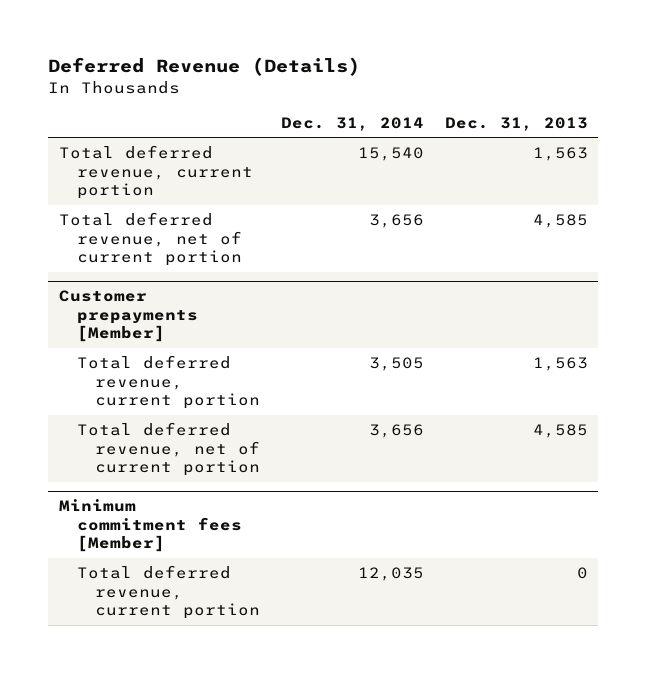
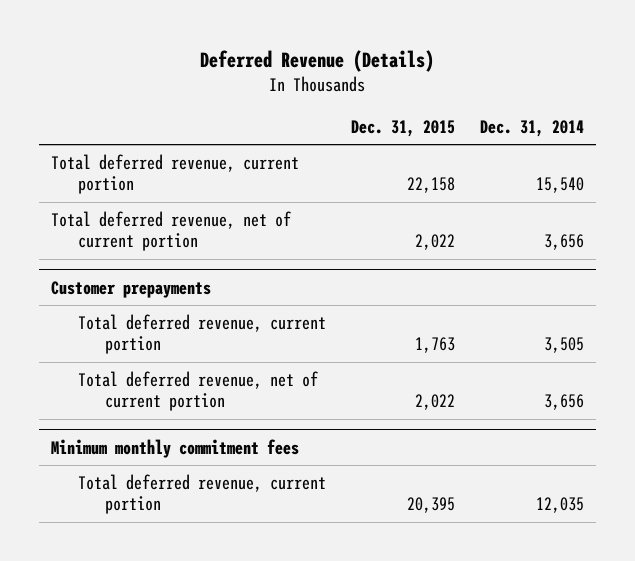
[444,117,588,132] Dec. 31, 2013 -> none
none -> [350,120,455,138] Dec. 31, 2015
[58,290,199,343] Customer prepayments [Member] -> [51,280,212,298] Customer prepayments
[58,499,243,553] Minimum commitment fees [Member] -> [51,438,300,458] Minimum monthly commitment fees

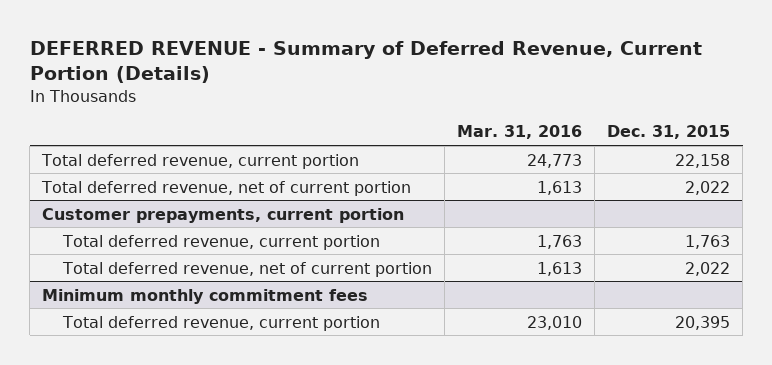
[200,49,435,72] Deferred Revenue (Details) -> [29,40,702,83] DEFERRED REVENUE - Summary of Deferred Revenue, Current Portion (Details)
[479,120,584,138] Dec. 31, 2014 -> none
none -> [457,125,583,140] Mar. 31, 2016
[51,280,212,298] Customer prepayments -> [42,207,405,223] Customer prepayments, current portion

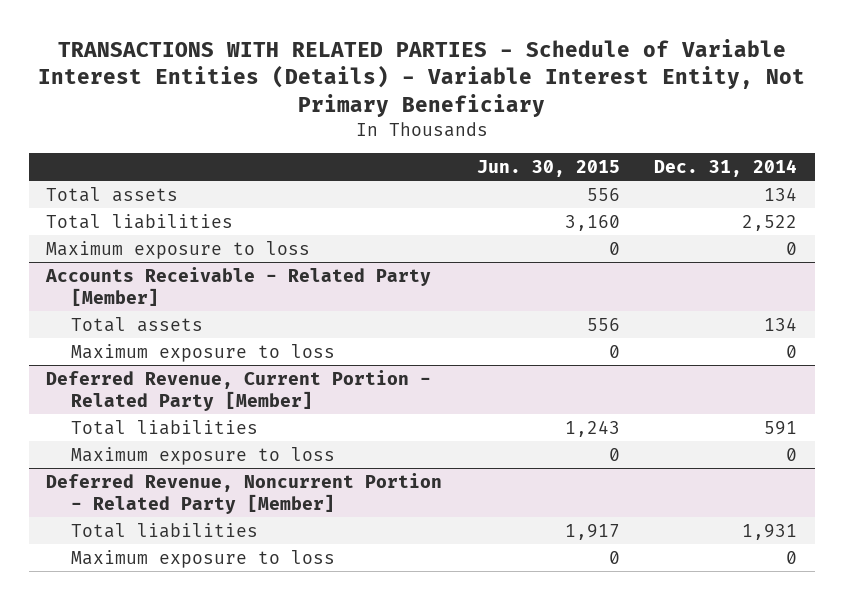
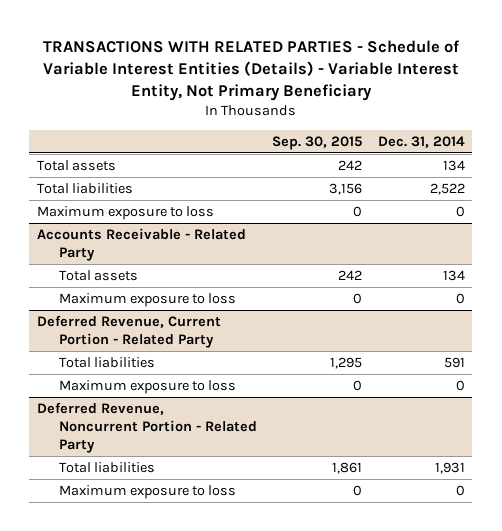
[476,160,620,178] Jun. 30, 2015 -> none
none -> [272,135,363,150] Sep. 30, 2015
[45,266,432,306] Accounts Receivable - Related Party [Member] -> [37,228,247,261] Accounts Receivable - Related Party
[46,369,432,411] Deferred Revenue, Current Portion - Related Party [Member] -> [37,315,222,348] Deferred Revenue, Current Portion - Related Party
[46,472,443,514] Deferred Revenue, Noncurrent Portion - Related Party [Member] -> [37,402,257,453] Deferred Revenue, Noncurrent Portion - Related Party

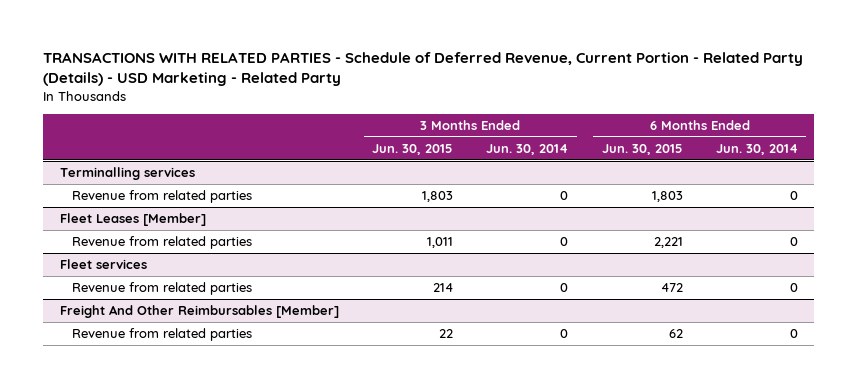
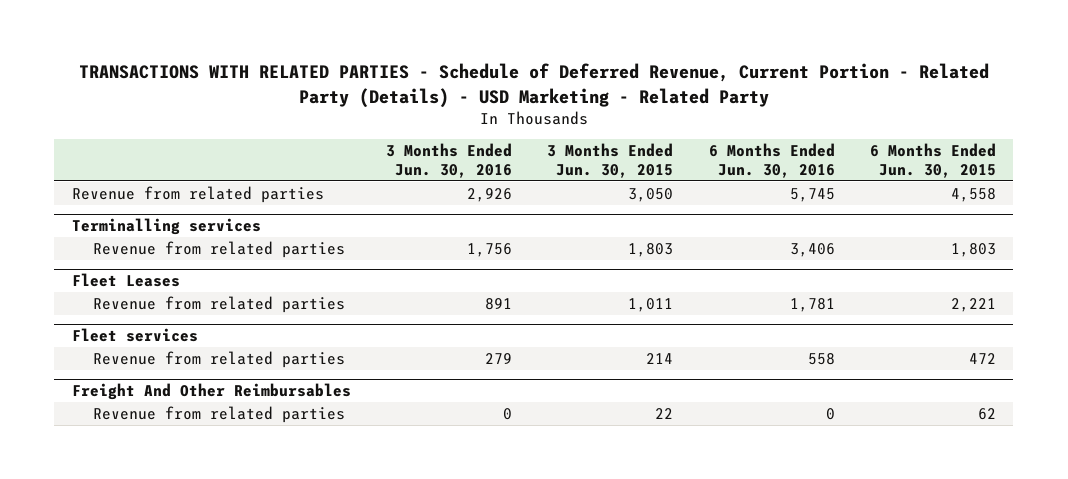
[486,143,569,155] Jun. 30, 2014 -> none
[715,143,798,155] Jun. 30, 2014 -> none
none -> [386,143,513,178] 3 Months Ended Jun. 30, 2016
none -> [708,143,835,178] 6 Months Ended Jun. 30, 2016
none -> [71,186,324,204] Revenue from related parties
[60,213,207,227] Fleet Leases [Member] -> [71,273,180,288] Fleet Leases
[60,305,340,319] Freight And Other Reimbursables [Member] -> [71,383,351,401] Freight And Other Reimbursables

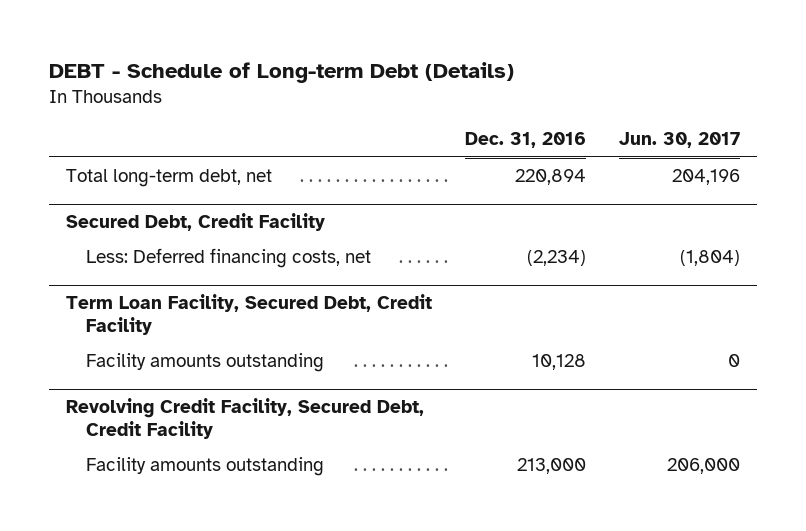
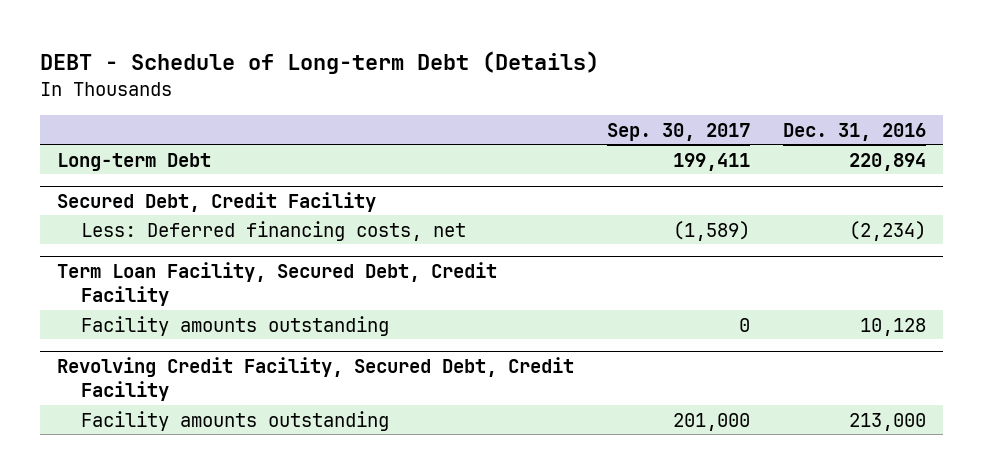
[619,132,741,149] Jun. 30, 2017 -> none
none -> [606,122,750,141] Sep. 30, 2017
[65,168,272,187] Total long-term debt, net -> [56,152,211,171] Long-term Debt

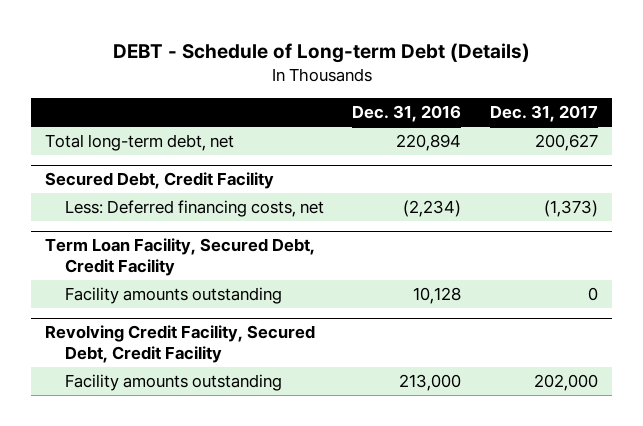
[606,122,750,141] Sep. 30, 2017 -> none
none -> [489,105,598,123] Dec. 31, 2017
[56,152,211,171] Long-term Debt -> [45,134,235,152] Total long-term debt, net

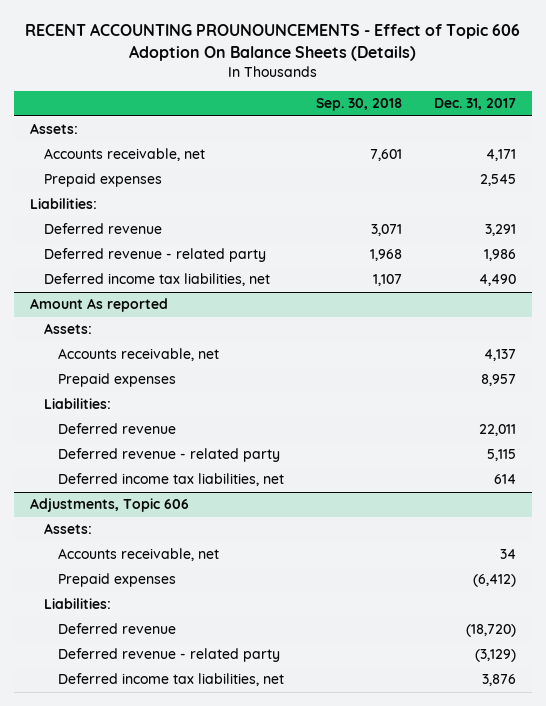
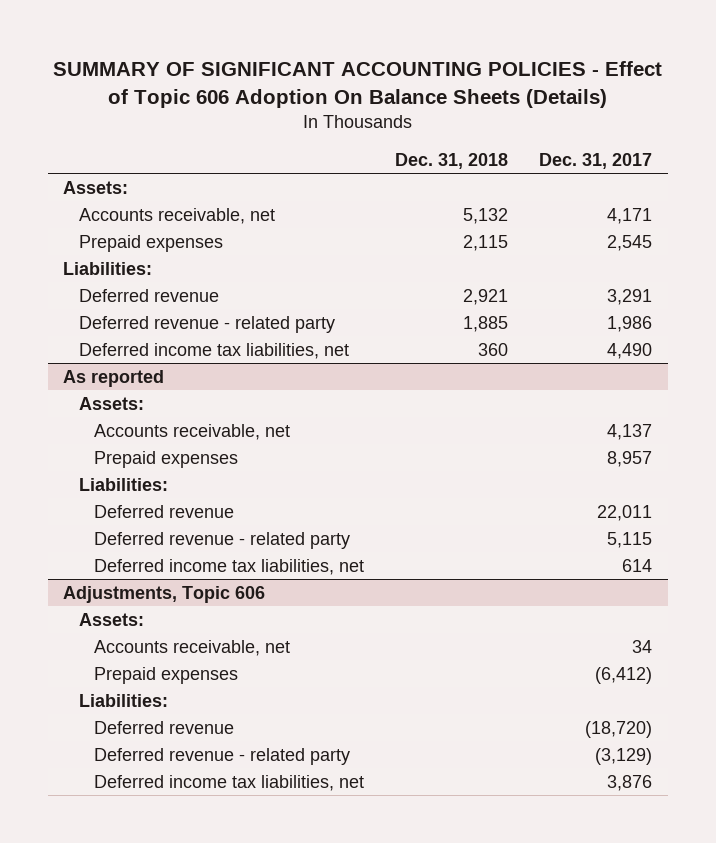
[24,22,520,61] RECENT ACCOUNTING PROUNOUNCEMENTS - Effect of Topic 606 Adoption On Balance Sheets (Details) -> [52,60,662,108] SUMMARY OF SIGNIFICANT ACCOUNTING POLICIES - Effect of Topic 606 Adoption On Balance Sheets (Details)
[315,98,402,112] Sep. 30, 2018 -> none
none -> [395,152,509,169] Dec. 31, 2018
[29,298,168,313] Amount As reported -> [63,369,165,387] As reported

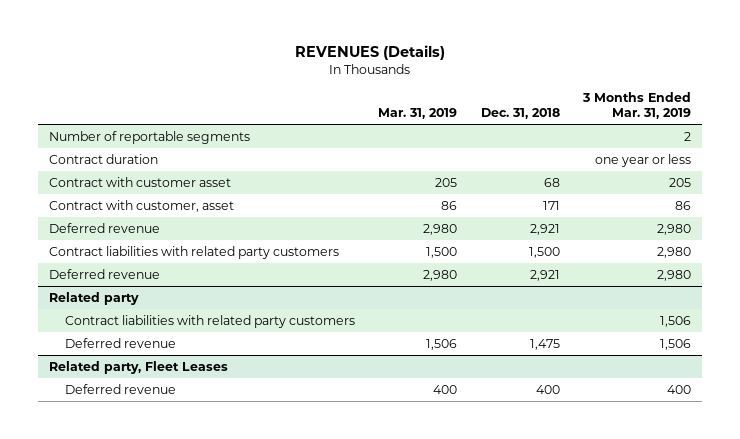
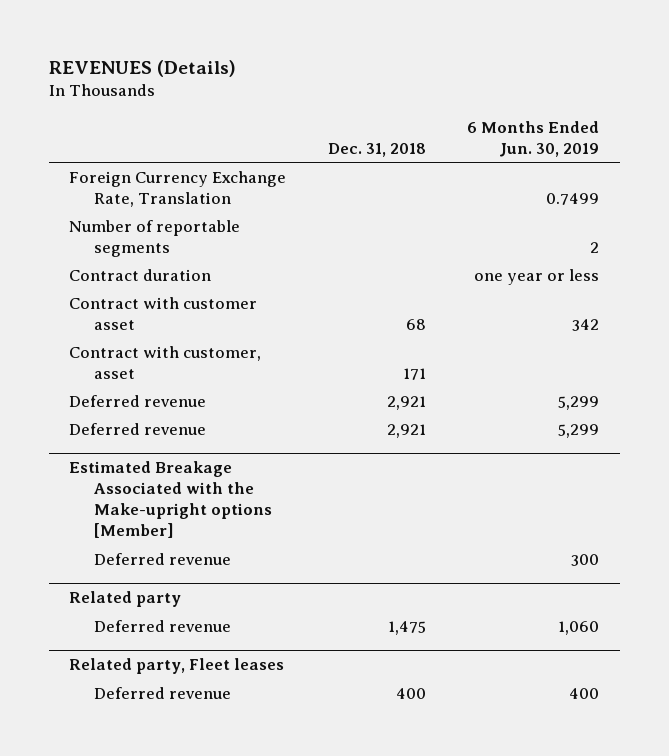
[378,108,458,120] Mar. 31, 2019 -> none
[581,92,691,120] 3 Months Ended Mar. 31, 2019 -> none
none -> [467,120,600,157] 6 Months Ended Jun. 30, 2019
none -> [69,170,287,207] Foreign Currency Exchange Rate, Translation
[49,245,340,259] Contract liabilities with related party customers -> none
none -> [69,461,272,539] Estimated Breakage Associated with the Make-upright options [Member]
none -> [93,552,231,565] Deferred revenue
[65,314,356,328] Contract liabilities with related party customers -> none
[49,360,229,374] Related party, Fleet Leases -> [69,658,285,675] Related party, Fleet leases

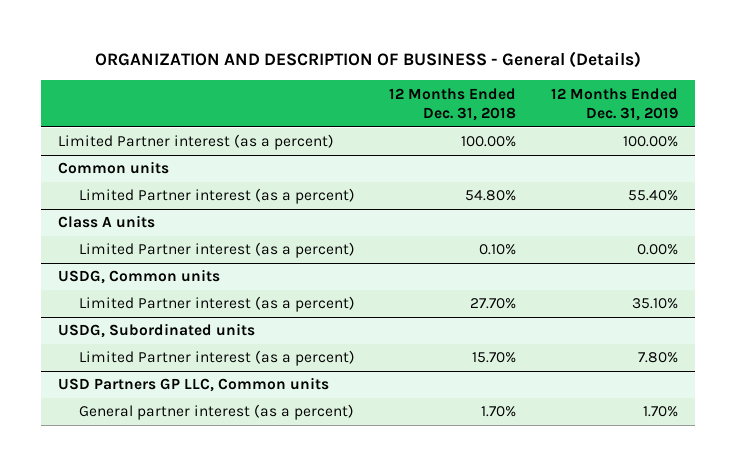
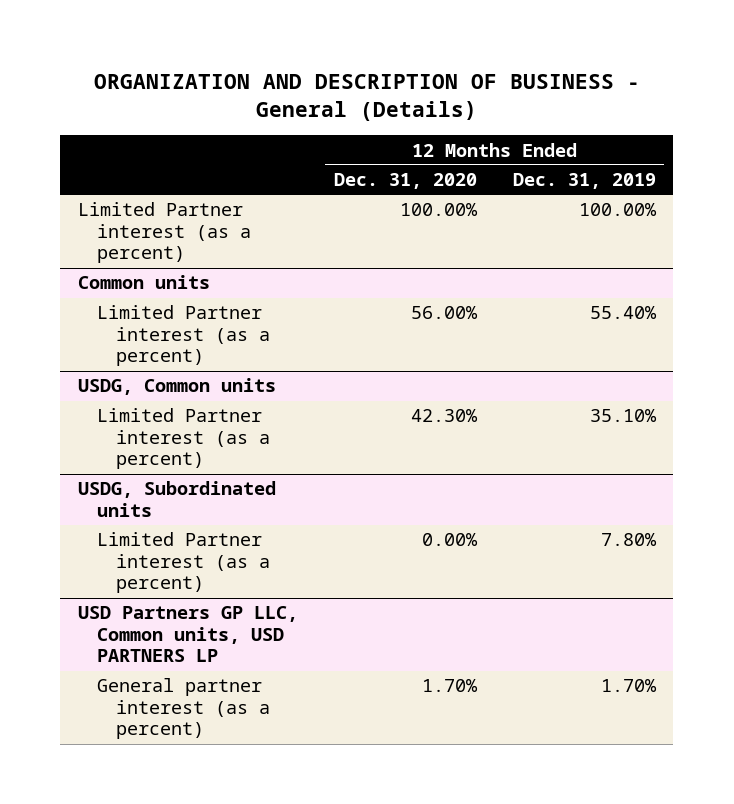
[389,87,517,122] 12 Months Ended Dec. 31, 2018 -> none
none -> [333,173,477,190] Dec. 31, 2020
[58,215,156,229] Class A units -> none
[78,242,355,259] Limited Partner interest (as a percent) -> none
[58,377,330,393] USD Partners GP LLC, Common units -> [78,606,299,663] USD Partners GP LLC, Common units, USD PARTNERS LP

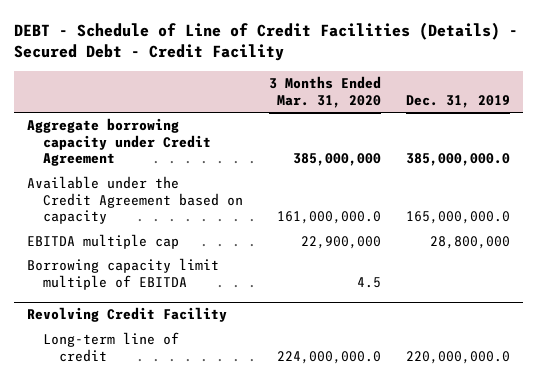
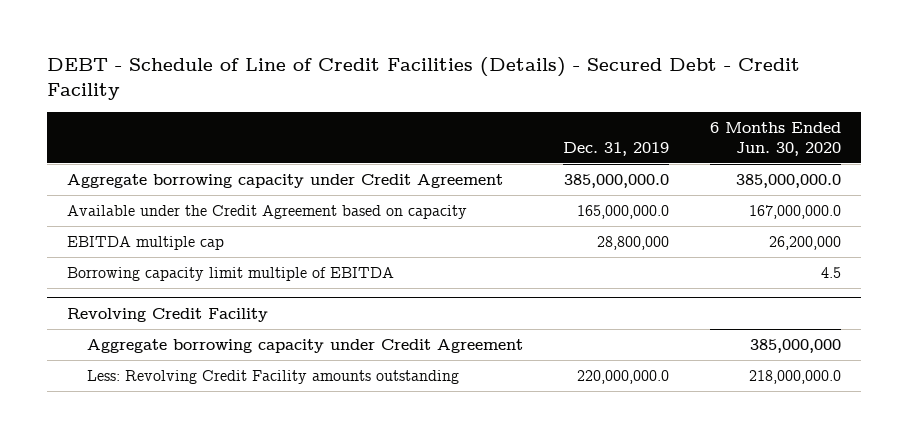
[268,76,381,109] 3 Months Ended Mar. 31, 2020 -> none
none -> [709,121,841,156] 6 Months Ended Jun. 30, 2020
none -> [86,338,523,353] Aggregate borrowing capacity under Credit Agreement
[43,332,180,362] Long-term line of credit -> [86,369,459,384] Less: Revolving Credit Facility amounts outstanding

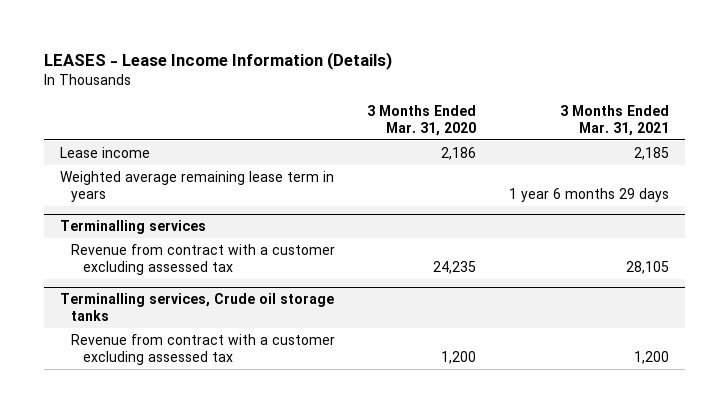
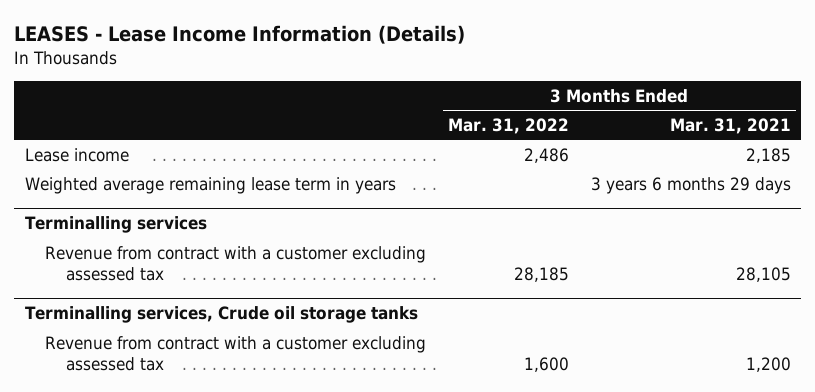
[367,105,477,136] 3 Months Ended Mar. 31, 2020 -> none
none -> [447,117,569,134] Mar. 31, 2022
[508,187,669,202] 1 year 6 months 29 days -> [590,176,791,194] 3 years 6 months 29 days

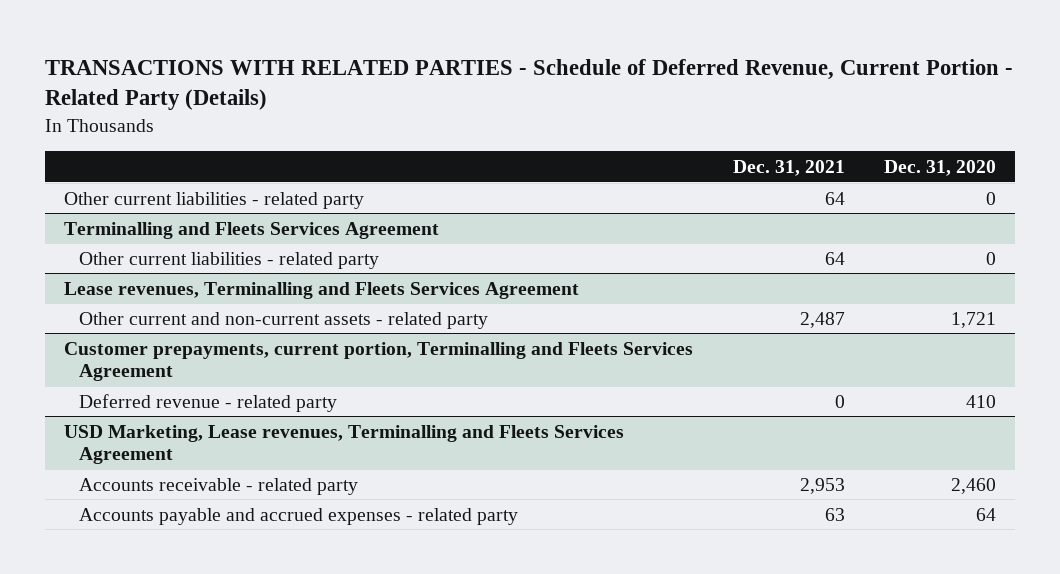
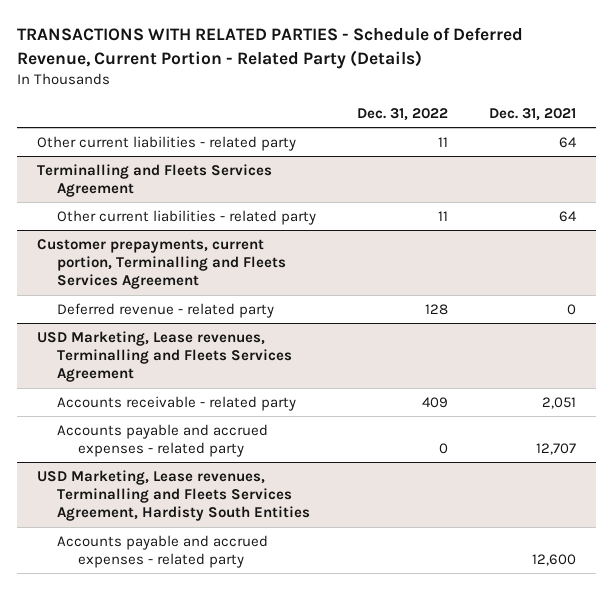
[883,159,996,176] Dec. 31, 2020 -> none
none -> [357,107,449,121] Dec. 31, 2022
[64,281,580,299] Lease revenues, Terminalling and Fleets Services Agreement -> none
[79,311,489,329] Other current and non-current assets - related party -> none
[799,477,845,494] 2,953 -> [541,396,576,409] 2,051
[824,507,845,521] 63 -> [535,443,576,456] 12,707
none -> [37,469,311,522] USD Marketing, Lease revenues, Terminalling and Fleets Services Agreement, Hardisty South Entities
none -> [57,534,269,569] Accounts payable and accrued expenses - related party

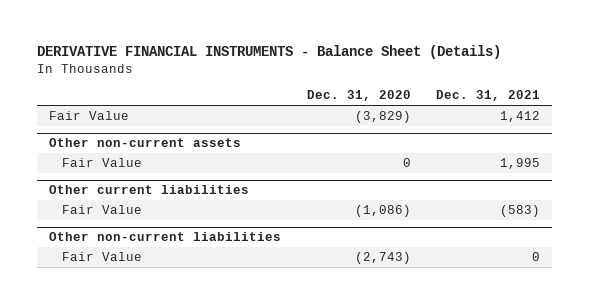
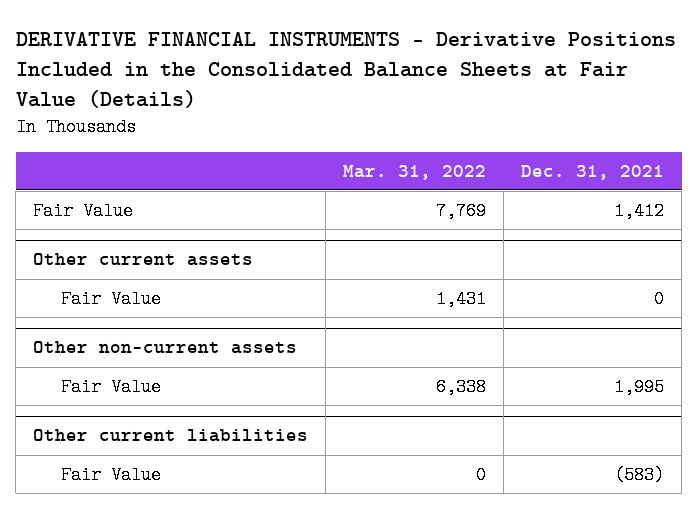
[36,44,501,59] DERIVATIVE FINANCIAL INSTRUMENTS - Balance Sheet (Details) -> [15,31,676,109] DERIVATIVE FINANCIAL INSTRUMENTS - Derivative Positions Included in the Consolidated Balance Sheets at Fair Value (Details)
[306,90,411,102] Dec. 31, 2020 -> none
none -> [343,164,487,180] Mar. 31, 2022
none -> [33,253,254,267] Other current assets
none -> [60,290,161,309] Fair Value
[49,232,282,242] Other non-current liabilities -> none
[62,252,143,262] Fair Value -> none

